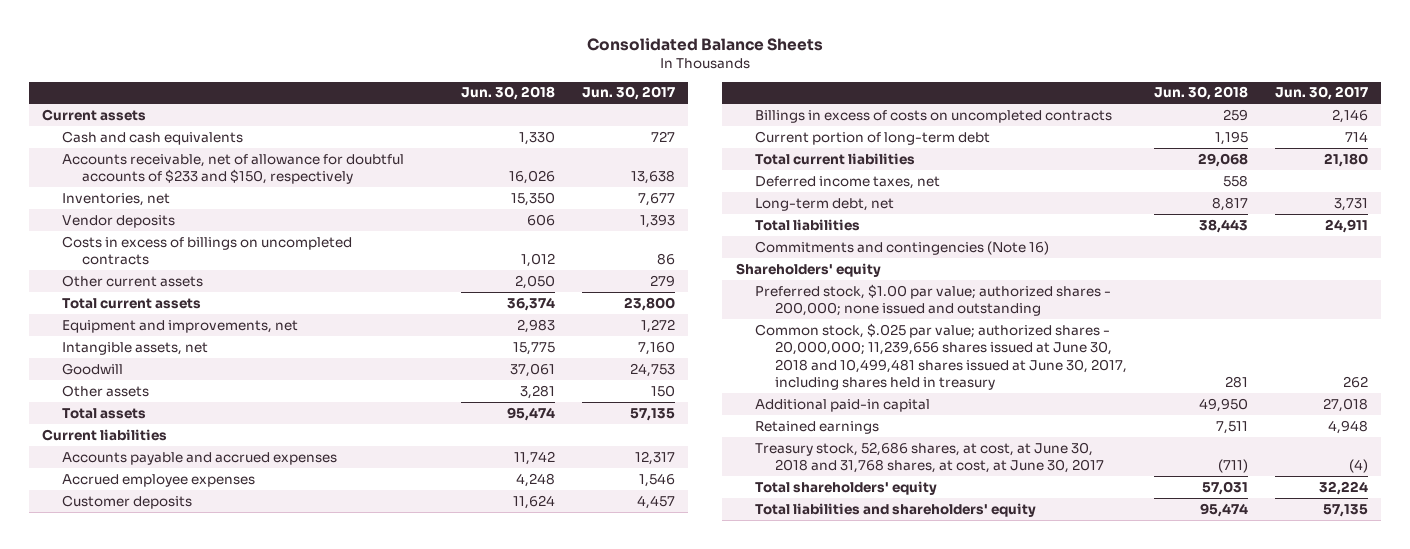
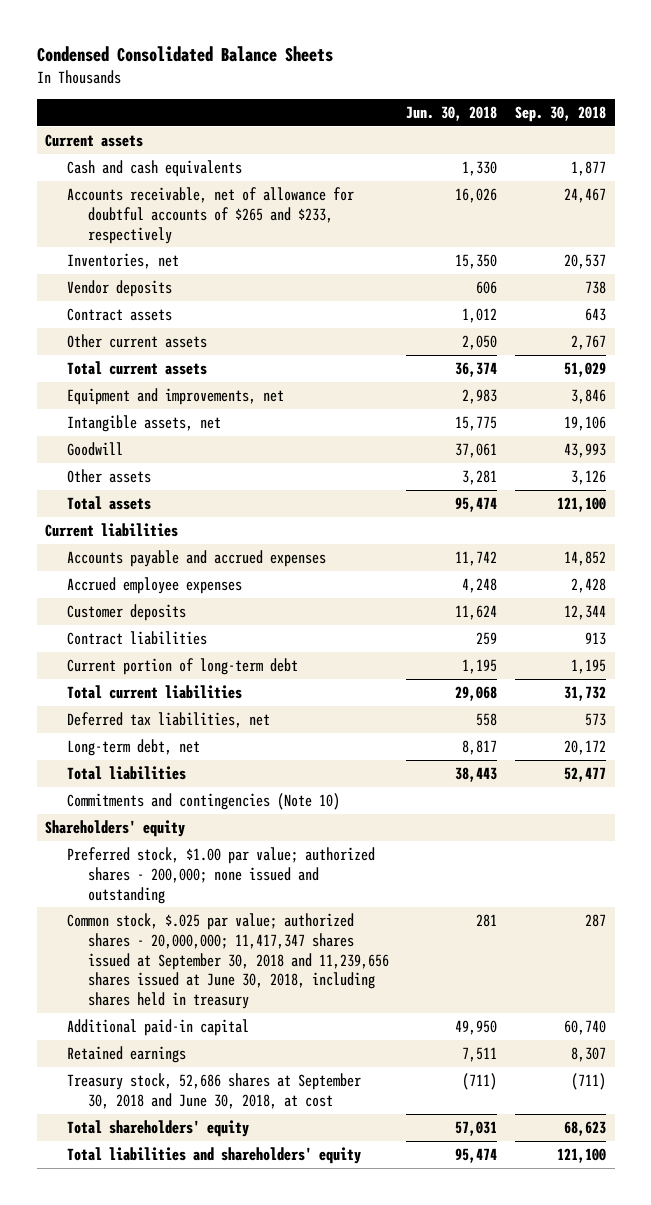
[587,37,824,51] Consolidated Balance Sheets -> [36,46,333,63] Condensed Consolidated Balance Sheets
[581,86,675,101] Jun. 30, 2017 -> none
none -> [515,106,607,123] Sep. 30, 2018
[61,153,404,185] Accounts receivable, net of allowance for doubtful accounts of $233 and $150, respectively -> [66,187,354,244] Accounts receivable, net of allowance for doubtful accounts of $265 and $233, respectively
[61,235,352,266] Costs in excess of billings on uncompleted contracts -> [66,308,172,322] Contract assets
[755,109,1113,123] Billings in excess of costs on uncompleted contracts -> [66,631,207,646] Contract liabilities
[755,175,941,189] Deferred income taxes, net -> [66,712,270,729] Deferred tax liabilities, net
[755,240,1050,255] Commitments and contingencies (Note 16) -> [66,793,340,811] Commitments and contingencies (Note 10)
[755,322,1127,391] Common stock, $.025 par value; authorized shares - 20,000,000; 11,239,656 shares issued at June 30, 2018 and 10,499,481 shares issued at June 30, 2017, including shares held in treasury -> [66,913,389,1010] Common stock, $.025 par value; authorized shares - 20,000,000; 11,417,347 shares issued at September 30, 2018 and 11,239,656 shares issued at June 30, 2018, including shares held in treasury
[755,441,1104,474] Treasury stock, 52,686 shares, at cost, at June 30, 2018 and 31,768 shares, at cost, at June 30, 2017 -> [66,1073,361,1109] Treasury stock, 52,686 shares at September 30, 2018 and June 30, 2018, at cost

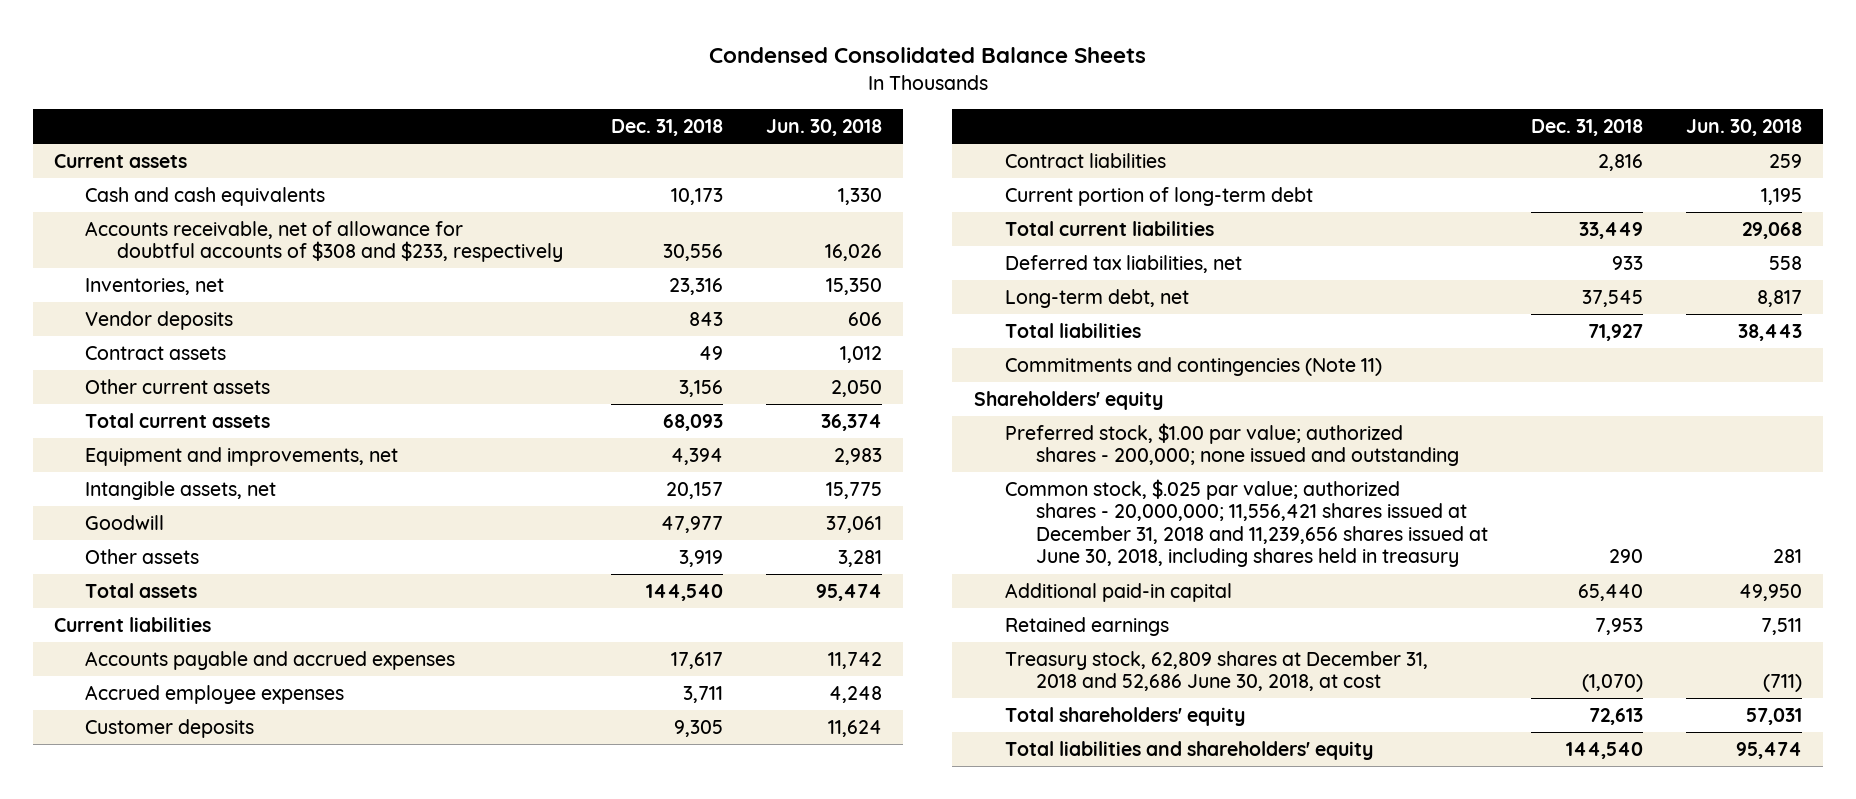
[515,106,607,123] Sep. 30, 2018 -> none
none -> [611,119,724,137] Dec. 31, 2018
[66,187,354,244] Accounts receivable, net of allowance for doubtful accounts of $265 and $233, respectively -> [85,220,563,263] Accounts receivable, net of allowance for doubtful accounts of $308 and $233, respectively
[66,793,340,811] Commitments and contingencies (Note 10) -> [1004,356,1382,376] Commitments and contingencies (Note 11)
[66,913,389,1010] Common stock, $.025 par value; authorized shares - 20,000,000; 11,417,347 shares issued at September 30, 2018 and 11,239,656 shares issued at June 30, 2018, including shares held in treasury -> [1004,478,1489,568] Common stock, $.025 par value; authorized shares - 20,000,000; 11,556,421 shares issued at December 31, 2018 and 11,239,656 shares issued at June 30, 2018, including shares held in treasury
[66,1073,361,1109] Treasury stock, 52,686 shares at September 30, 2018 and June 30, 2018, at cost -> [1004,650,1428,692] Treasury stock, 62,809 shares at December 31, 2018 and 52,686 June 30, 2018, at cost

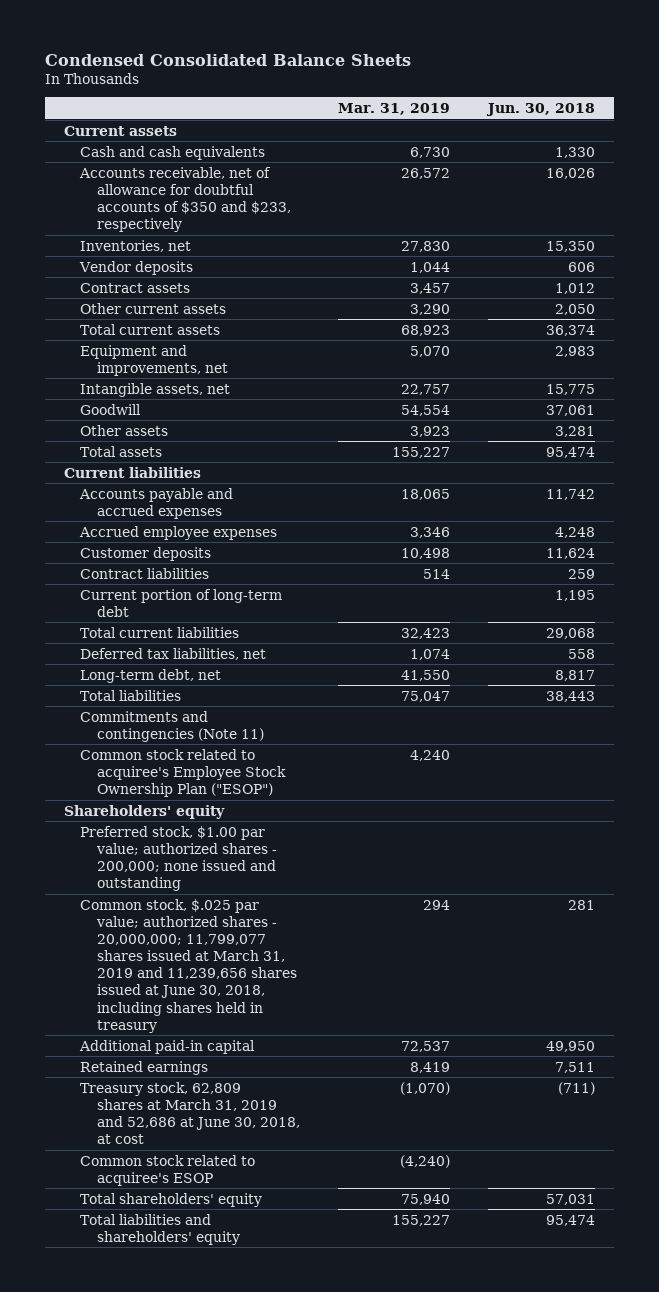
[611,119,724,137] Dec. 31, 2018 -> none
none -> [337,102,450,115] Mar. 31, 2019
[85,220,563,263] Accounts receivable, net of allowance for doubtful accounts of $308 and $233, respectively -> [79,166,291,233] Accounts receivable, net of allowance for doubtful accounts of $350 and $233, respectively
none -> [80,748,286,797] Common stock related to acquiree's Employee Stock Ownership Plan ("ESOP")
[1004,478,1489,568] Common stock, $.025 par value; authorized shares - 20,000,000; 11,556,421 shares issued at December 31, 2018 and 11,239,656 shares issued at June 30, 2018, including shares held in treasury -> [80,898,297,1033] Common stock, $.025 par value; authorized shares - 20,000,000; 11,799,077 shares issued at March 31, 2019 and 11,239,656 shares issued at June 30, 2018, including shares held in treasury
[1004,650,1428,692] Treasury stock, 62,809 shares at December 31, 2018 and 52,686 June 30, 2018, at cost -> [80,1081,300,1145] Treasury stock, 62,809 shares at March 31, 2019 and 52,686 at June 30, 2018, at cost
none -> [80,1154,256,1186] Common stock related to acquiree's ESOP

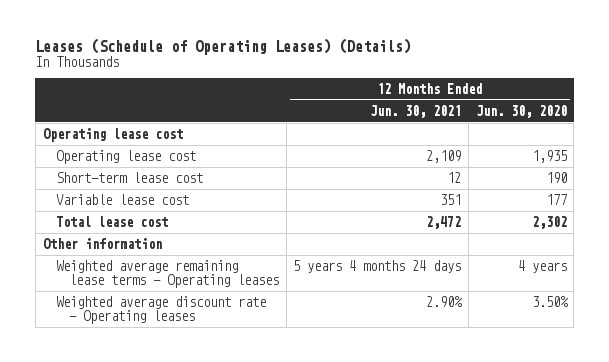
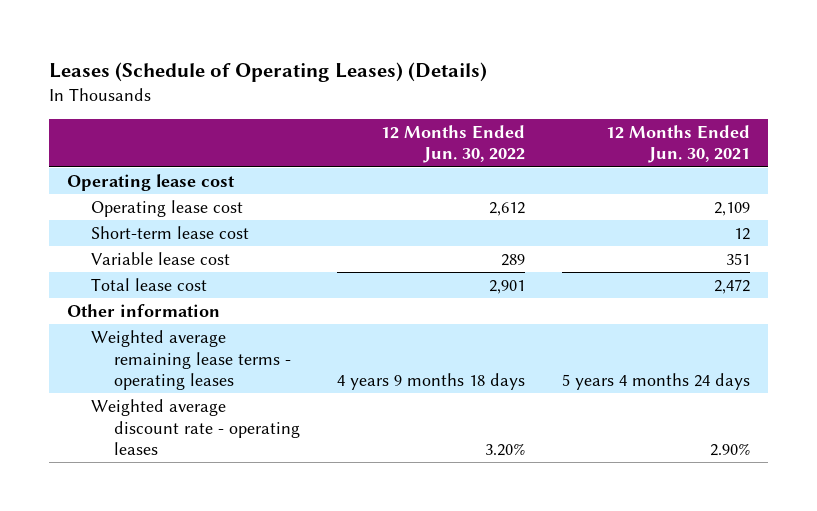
[475,104,567,118] Jun. 30, 2020 -> none
none -> [380,124,525,164] 12 Months Ended Jun. 30, 2022
[55,259,279,288] Weighted average remaining lease terms - Operating leases -> [90,329,292,391] Weighted average remaining lease terms - operating leases
[55,295,266,324] Weighted average discount rate - Operating leases -> [90,398,301,456] Weighted average discount rate - operating leases

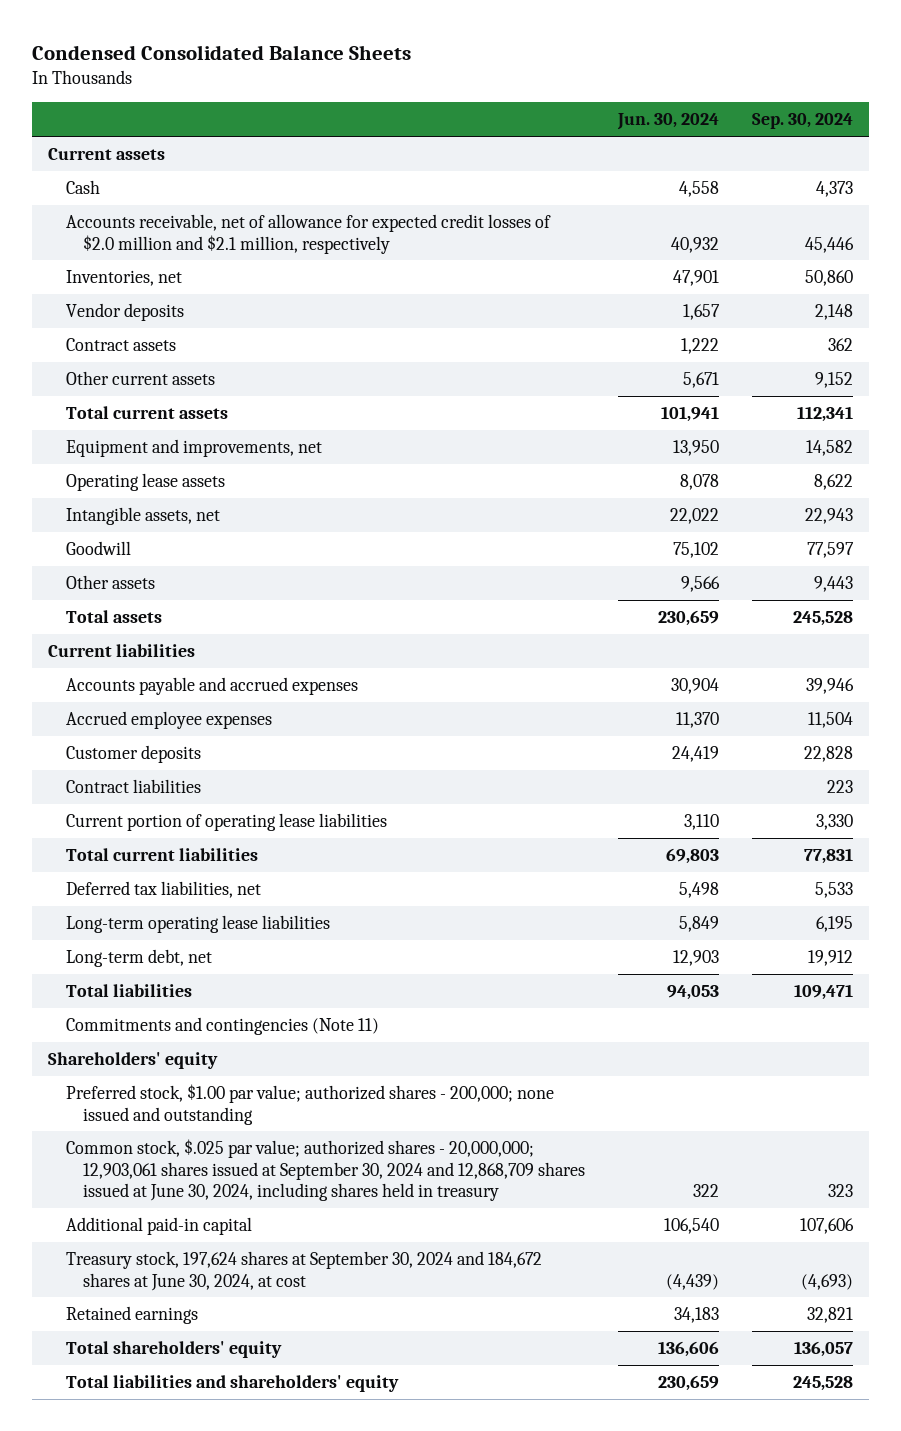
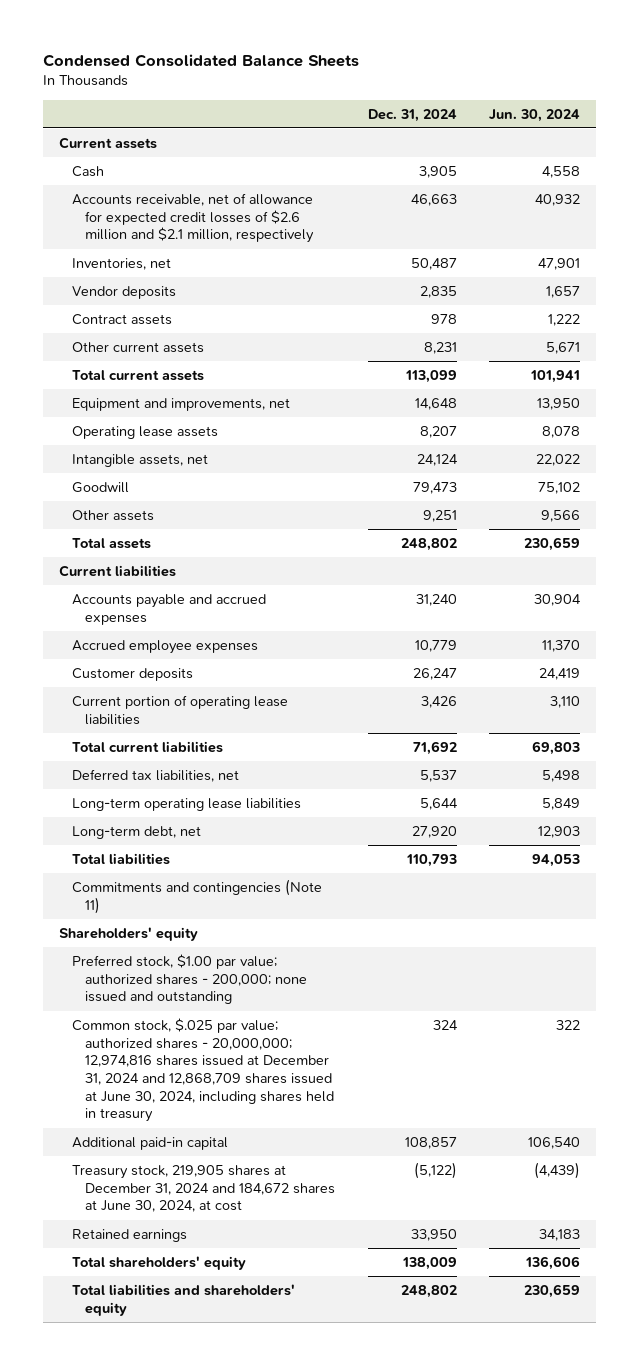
[751,113,853,130] Sep. 30, 2024 -> none
none -> [367,108,457,122] Dec. 31, 2024
[65,213,551,254] Accounts receivable, net of allowance for expected credit losses of $2.0 million and $2.1 million, respectively -> [72,193,315,244] Accounts receivable, net of allowance for expected credit losses of $2.6 million and $2.1 million, respectively
[65,778,201,793] Contract liabilities -> none
[65,1138,586,1202] Common stock, $.025 par value; authorized shares - 20,000,000; 12,903,061 shares issued at September 30, 2024 and 12,868,709 shares issued at June 30, 2024, including shares held in treasury -> [72,1018,335,1123] Common stock, $.025 par value; authorized shares - 20,000,000; 12,974,816 shares issued at December 31, 2024 and 12,868,709 shares issued at June 30, 2024, including shares held in treasury
[65,1250,542,1291] Treasury stock, 197,624 shares at September 30, 2024 and 184,672 shares at June 30, 2024, at cost -> [72,1165,336,1213] Treasury stock, 219,905 shares at December 31, 2024 and 184,672 shares at June 30, 2024, at cost

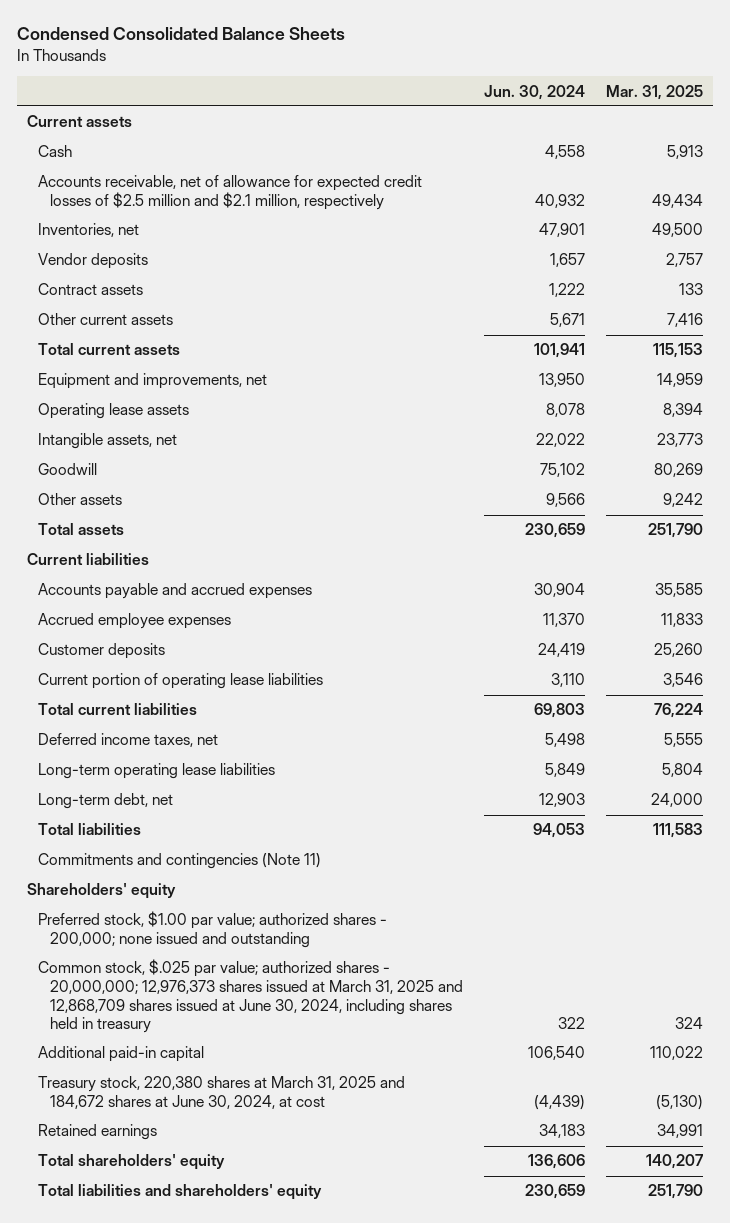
[367,108,457,122] Dec. 31, 2024 -> none
none -> [605,84,703,100] Mar. 31, 2025
[72,193,315,244] Accounts receivable, net of allowance for expected credit losses of $2.6 million and $2.1 million, respectively -> [38,175,423,210] Accounts receivable, net of allowance for expected credit losses of $2.5 million and $2.1 million, respectively
[72,769,240,783] Deferred tax liabilities, net -> [38,733,219,748] Deferred income taxes, net
[72,1018,335,1123] Common stock, $.025 par value; authorized shares - 20,000,000; 12,974,816 shares issued at December 31, 2024 and 12,868,709 shares issued at June 30, 2024, including shares held in treasury -> [38,959,463,1034] Common stock, $.025 par value; authorized shares - 20,000,000; 12,976,373 shares issued at March 31, 2025 and 12,868,709 shares issued at June 30, 2024, including shares held in treasury
[72,1165,336,1213] Treasury stock, 219,905 shares at December 31, 2024 and 184,672 shares at June 30, 2024, at cost -> [38,1076,406,1109] Treasury stock, 220,380 shares at March 31, 2025 and 184,672 shares at June 30, 2024, at cost

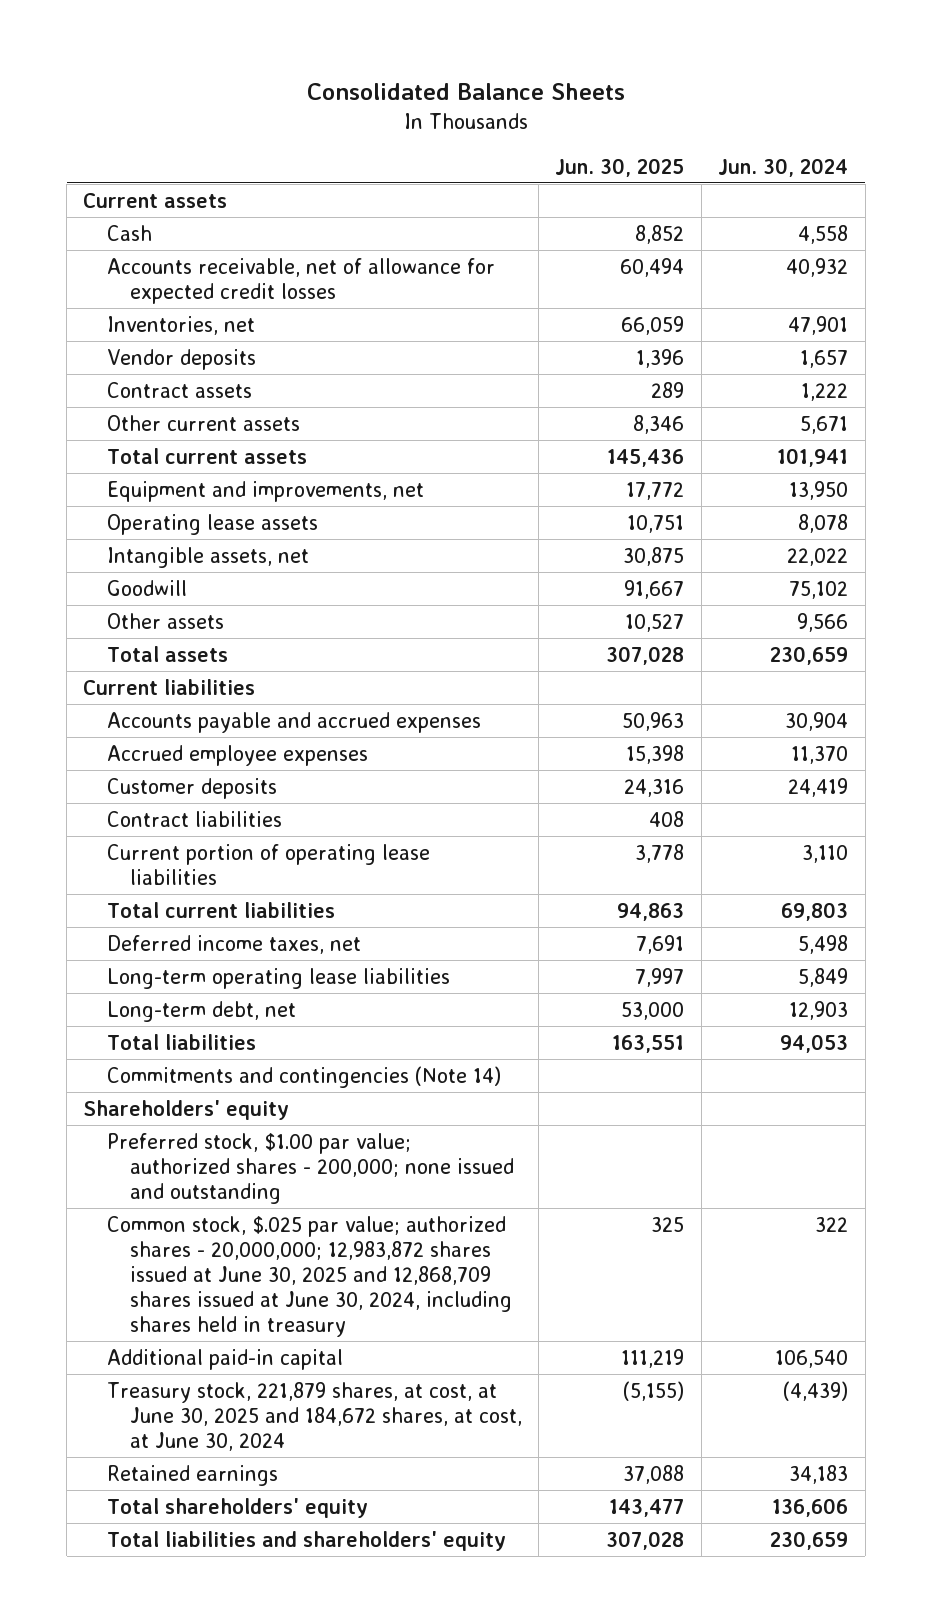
[16,27,345,41] Condensed Consolidated Balance Sheets -> [306,82,625,100] Consolidated Balance Sheets
[605,84,703,100] Mar. 31, 2025 -> none
none -> [555,157,685,177] Jun. 30, 2025
[38,175,423,210] Accounts receivable, net of allowance for expected credit losses of $2.5 million and $2.1 million, respectively -> [106,257,495,304] Accounts receivable, net of allowance for expected credit losses
none -> [106,810,282,827] Contract liabilities
[38,853,322,870] Commitments and contingencies (Note 11) -> [106,1065,501,1088] Commitments and contingencies (Note 14)
[38,959,463,1034] Common stock, $.025 par value; authorized shares - 20,000,000; 12,976,373 shares issued at March 31, 2025 and 12,868,709 shares issued at June 30, 2024, including shares held in treasury -> [106,1215,512,1337] Common stock, $.025 par value; authorized shares - 20,000,000; 12,983,872 shares issued at June 30, 2025 and 12,868,709 shares issued at June 30, 2024, including shares held in treasury
[38,1076,406,1109] Treasury stock, 220,380 shares at March 31, 2025 and 184,672 shares at June 30, 2024, at cost -> [106,1381,522,1451] Treasury stock, 221,879 shares, at cost, at June 30, 2025 and 184,672 shares, at cost, at June 30, 2024

